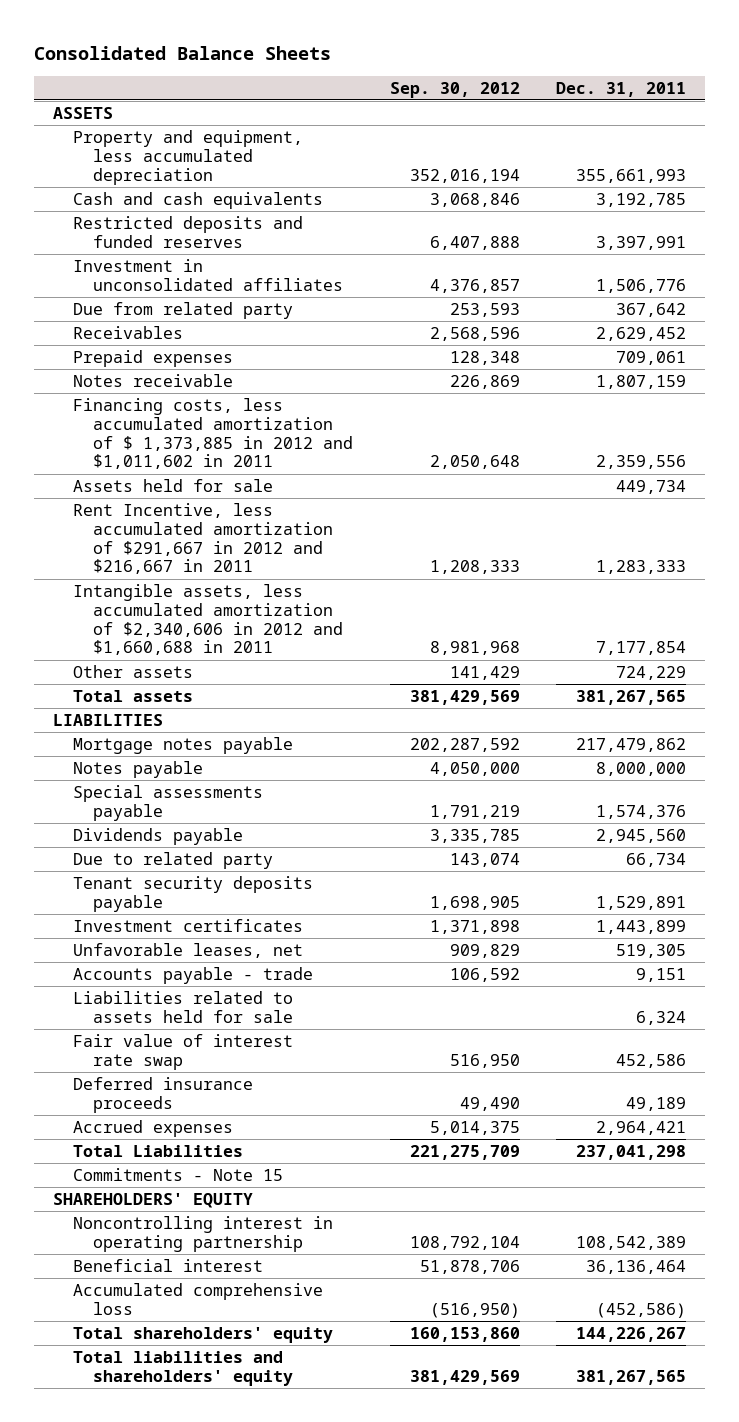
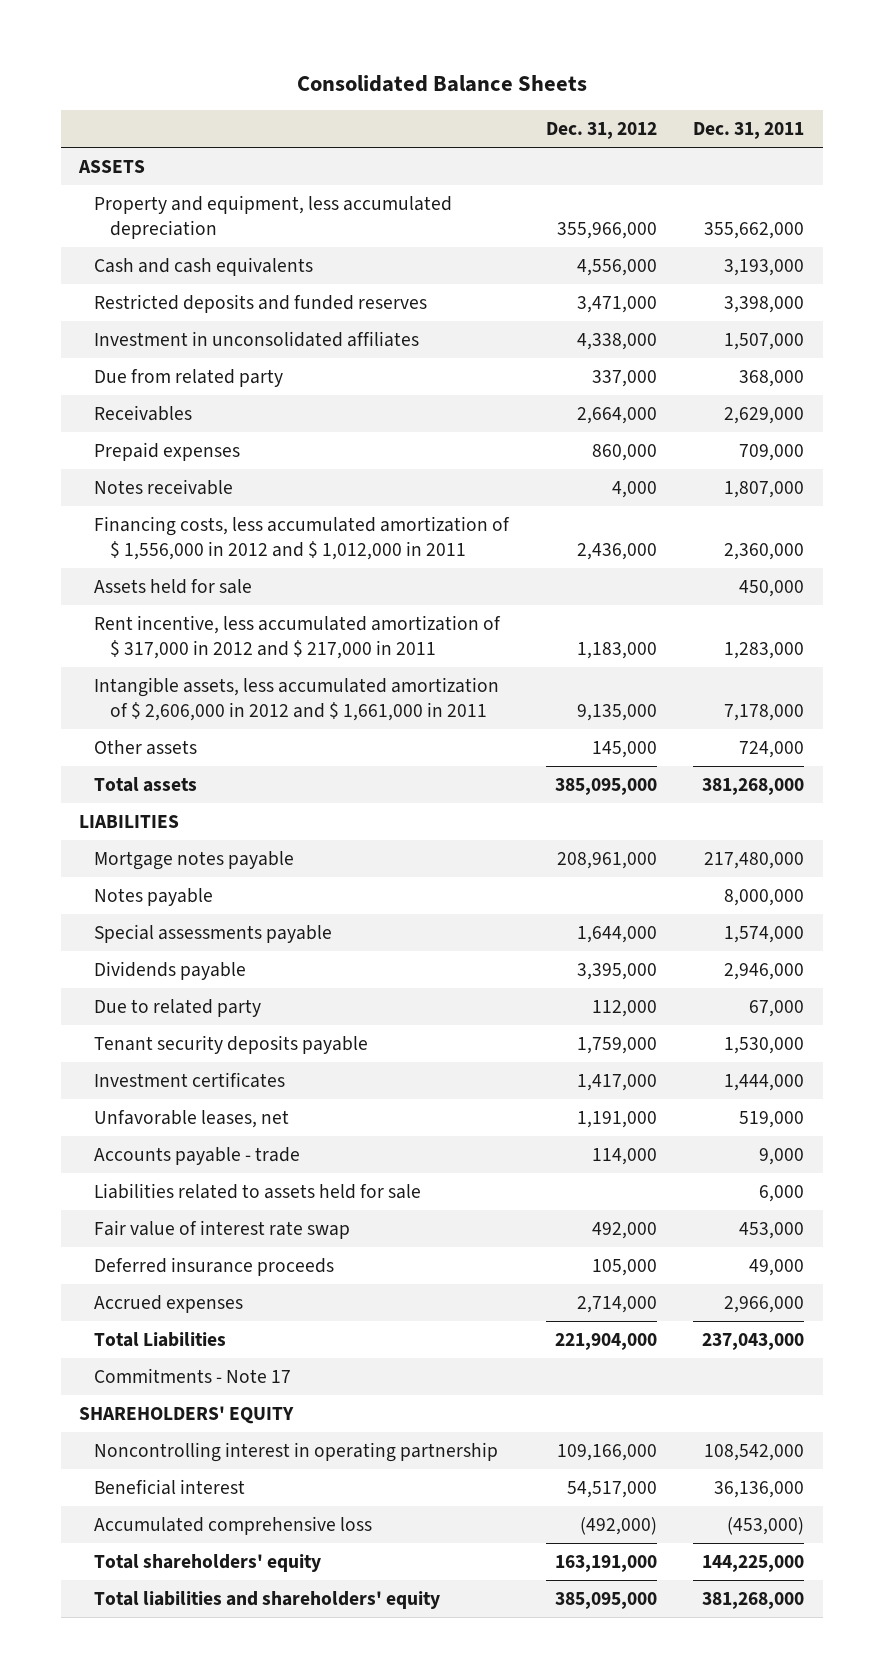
[389,81,520,98] Sep. 30, 2012 -> none
none -> [545,122,657,140] Dec. 31, 2012
[576,168,687,183] 355,661,993 -> [704,222,805,240] 355,662,000
[596,192,687,207] 3,192,785 -> [724,258,805,276] 3,193,000
[596,235,687,250] 3,397,991 -> [724,295,805,313] 3,398,000
[596,278,687,293] 1,506,776 -> [724,332,805,350] 1,507,000
[616,302,687,317] 367,642 -> [739,369,805,387] 368,000
[596,326,687,341] 2,629,452 -> [724,406,805,424] 2,629,000
[616,350,687,365] 709,061 -> [739,443,805,461] 709,000
[596,374,687,389] 1,807,159 -> [724,480,805,498] 1,807,000
[72,397,353,470] Financing costs, less accumulated amortization of $ 1,373,885 in 2012 and $1,011,602 in 2011 -> [94,515,511,561] Financing costs, less accumulated amortization of $ 1,556,000 in 2012 and $ 1,012,000 in 2011
[596,455,687,470] 2,359,556 -> [724,543,805,561] 2,360,000
[616,479,687,494] 449,734 -> [739,579,805,597] 450,000
[72,502,333,575] Rent Incentive, less accumulated amortization of $291,667 in 2012 and $216,667 in 2011 -> [94,614,502,660] Rent incentive, less accumulated amortization of $ 317,000 in 2012 and $ 217,000 in 2011
[596,560,687,575] 1,283,333 -> [724,642,805,660] 1,283,000
[72,583,343,656] Intangible assets, less accumulated amortization of $2,340,606 in 2012 and $1,660,688 in 2011 -> [94,676,500,722] Intangible assets, less accumulated amortization of $ 2,606,000 in 2012 and $ 1,661,000 in 2011
[596,641,687,656] 7,177,854 -> [724,704,805,722] 7,178,000
[616,665,687,680] 724,229 -> [739,740,805,758] 724,000
[576,689,687,705] 381,267,565 -> [702,777,805,795] 381,268,000
[576,737,687,752] 217,479,862 -> [704,851,805,869] 217,480,000
[596,804,687,819] 1,574,376 -> [724,925,805,943] 1,574,000
[596,828,687,843] 2,945,560 -> [724,962,805,980] 2,946,000
[626,852,687,867] 66,734 -> [749,999,805,1017] 67,000
[596,895,687,910] 1,529,891 -> [724,1036,805,1054] 1,530,000
[596,919,687,934] 1,443,899 -> [724,1073,805,1091] 1,444,000
[616,943,687,958] 519,305 -> [739,1110,805,1128] 519,000
[636,967,687,982] 9,151 -> [759,1147,805,1165] 9,000
[636,1010,687,1025] 6,324 -> [759,1184,805,1202] 6,000
[616,1053,687,1068] 452,586 -> [739,1221,805,1239] 453,000
[626,1096,687,1111] 49,189 -> [749,1258,805,1276] 49,000
[596,1120,687,1135] 2,964,421 -> [724,1295,805,1313] 2,966,000
[576,1144,687,1160] 237,041,298 -> [702,1332,805,1350] 237,043,000
[72,1167,283,1181] Commitments - Note 15 -> [94,1367,292,1383] Commitments - Note 17
[576,1235,687,1250] 108,542,389 -> [704,1443,805,1461] 108,542,000
[586,1259,687,1274] 36,136,464 -> [714,1480,805,1498] 36,136,000
[596,1302,687,1318] (452,586) -> [727,1516,805,1535] (453,000)
[576,1326,687,1342] 144,226,267 -> [702,1554,805,1572] 144,225,000
[576,1369,687,1385] 381,267,565 -> [702,1591,805,1609] 381,268,000

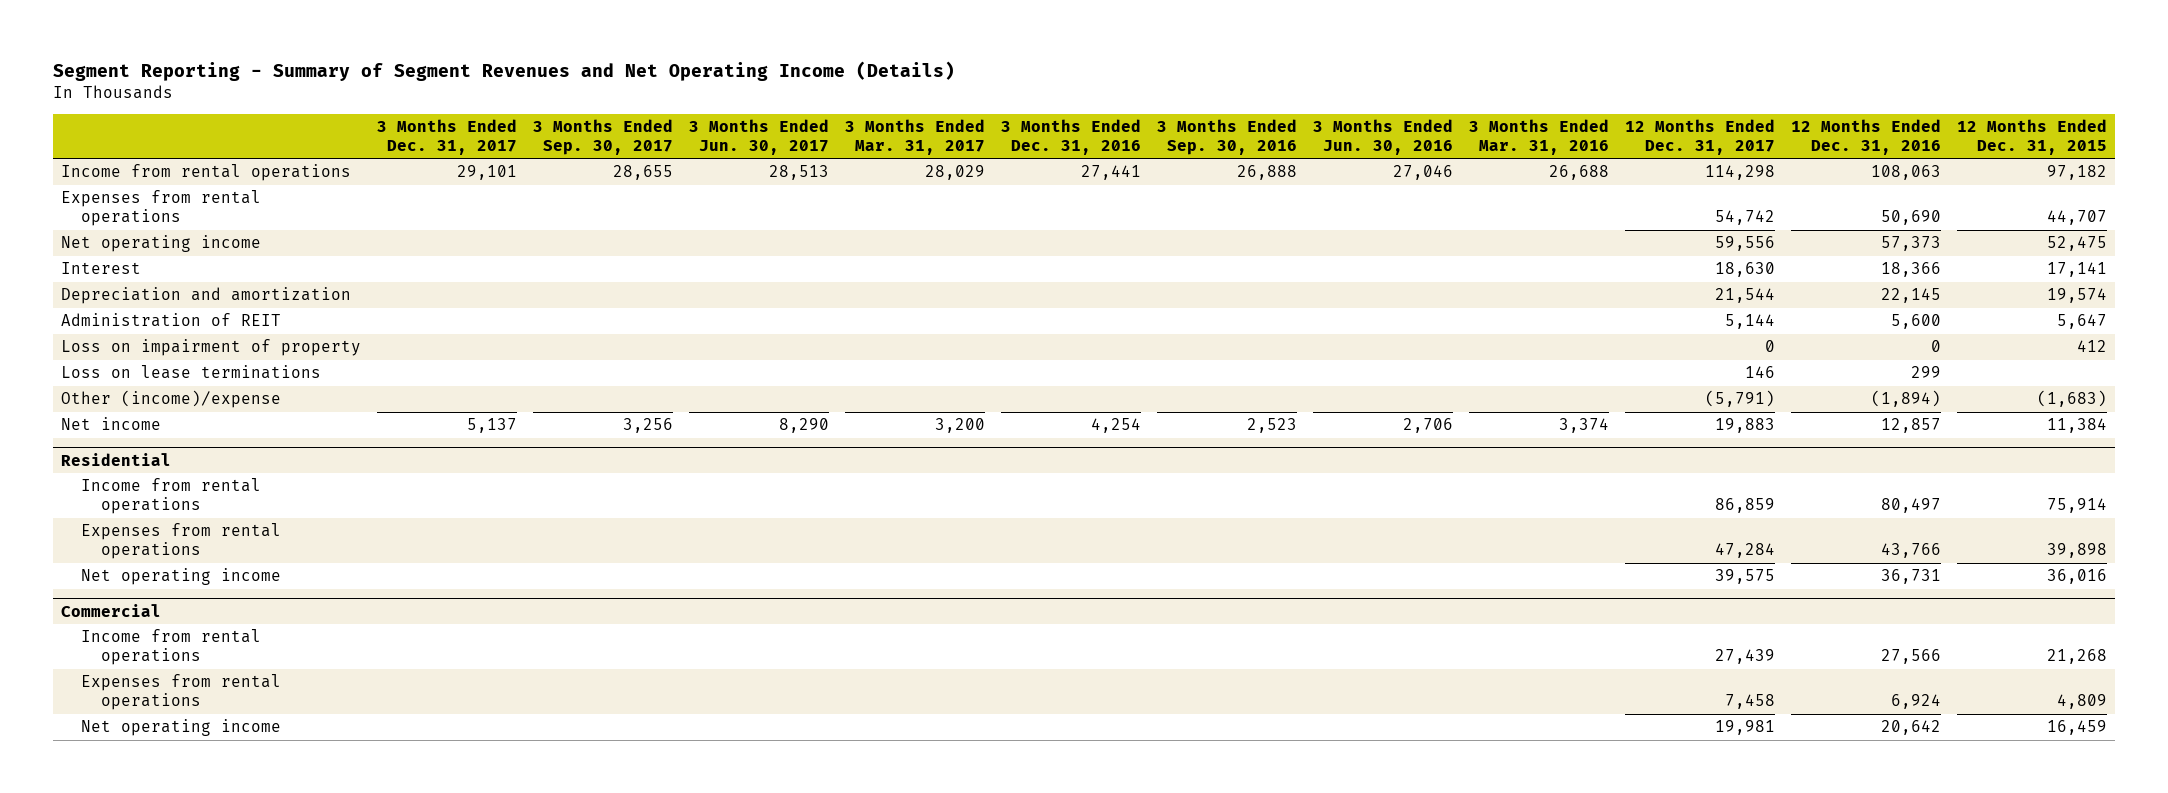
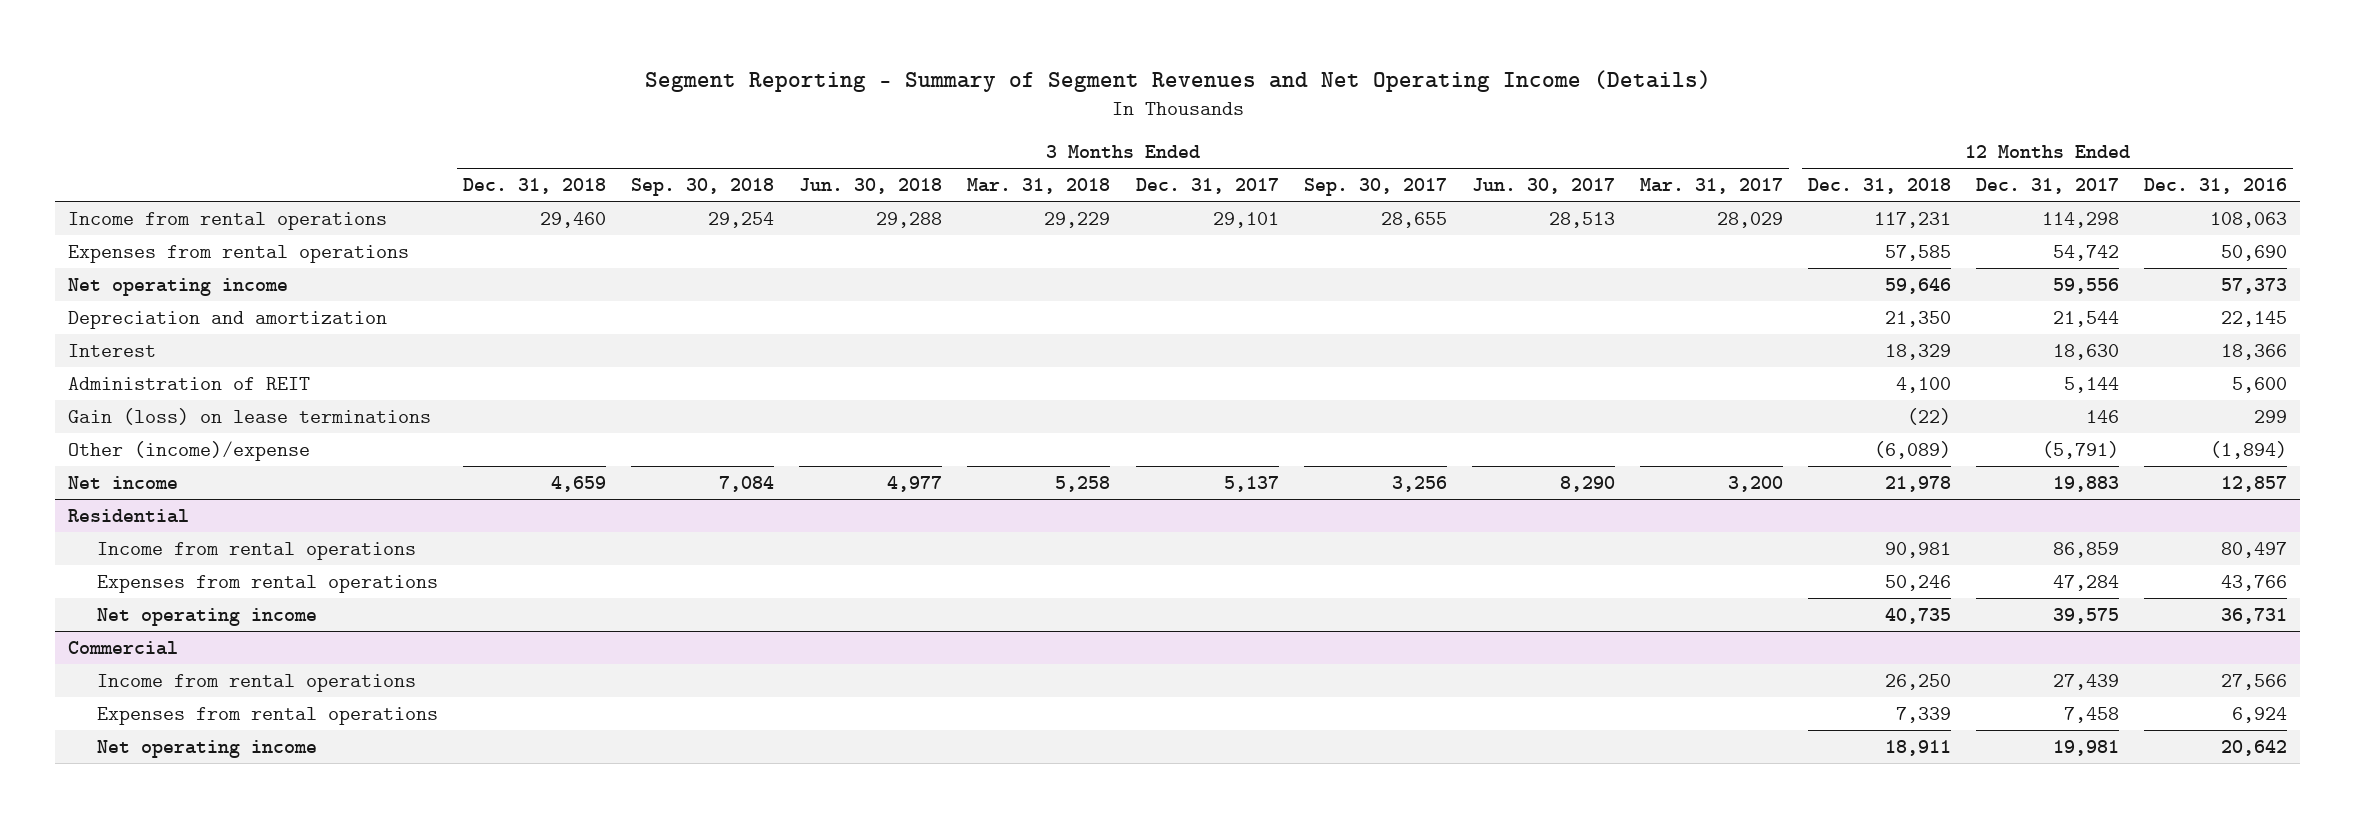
[1001,118,1142,155] 3 Months Ended Dec. 31, 2016 -> none
[1157,118,1298,155] 3 Months Ended Sep. 30, 2016 -> none
[1312,118,1453,155] 3 Months Ended Jun. 30, 2016 -> none
[1468,118,1609,155] 3 Months Ended Mar. 31, 2016 -> none
[1956,118,2107,155] 12 Months Ended Dec. 31, 2015 -> none
none -> [463,177,607,194] Dec. 31, 2018
none -> [631,177,775,196] Sep. 30, 2018
none -> [799,177,943,194] Jun. 30, 2018
none -> [967,177,1111,194] Mar. 31, 2018
none -> [1807,177,1951,194] Dec. 31, 2018
[61,262,142,275] Interest -> [67,343,156,357] Interest
[61,339,362,357] Loss on impairment of property -> none
[61,365,322,380] Loss on lease terminations -> [67,407,431,425] Gain (loss) on lease terminations

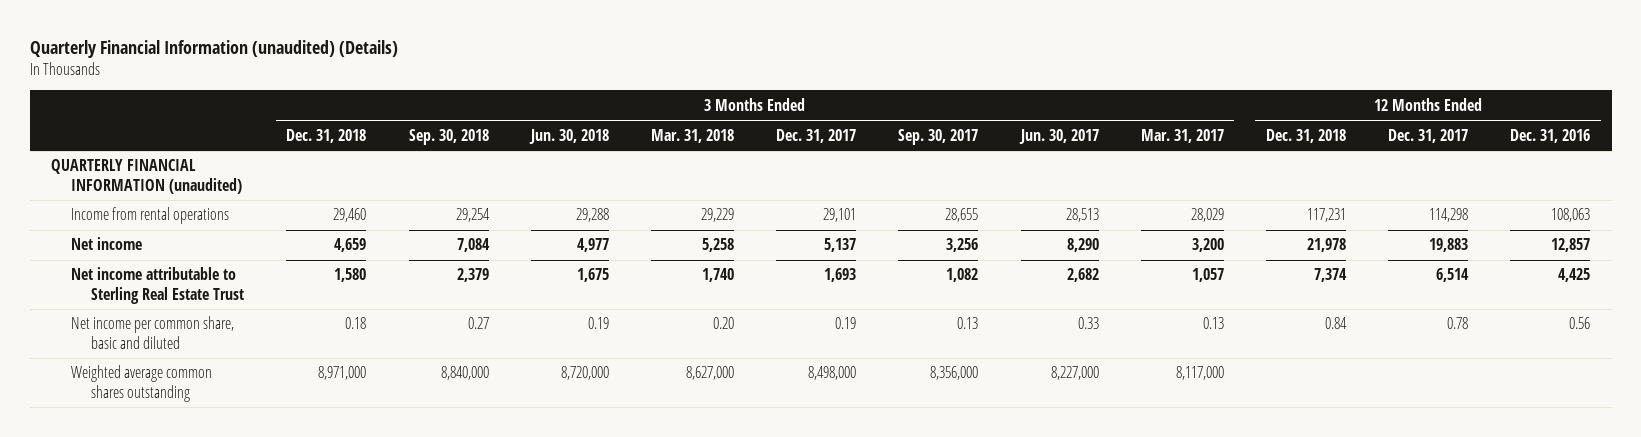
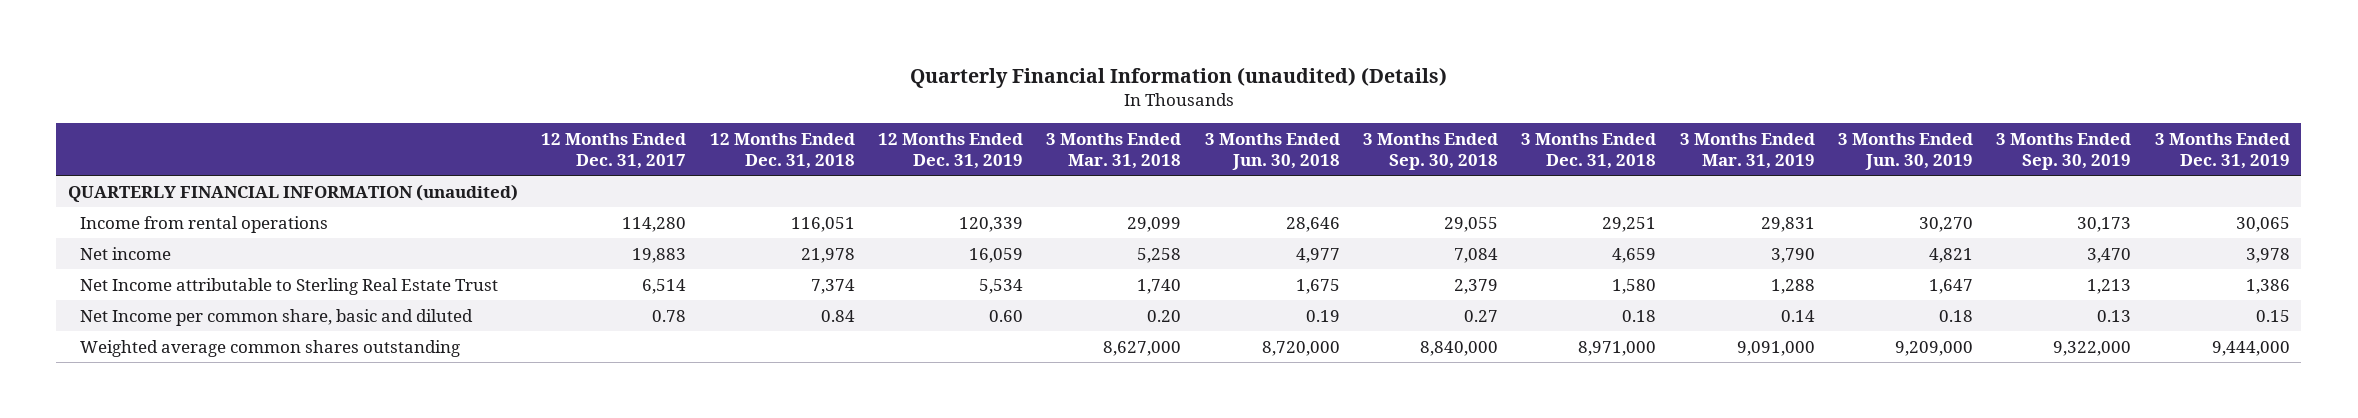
[776,128,857,143] Dec. 31, 2017 -> none
[898,128,979,145] Sep. 30, 2017 -> none
[1018,128,1099,144] Jun. 30, 2017 -> none
[1140,128,1224,143] Mar. 31, 2017 -> none
[1510,128,1591,143] Dec. 31, 2016 -> none
none -> [878,133,1024,169] 12 Months Ended Dec. 31, 2019
none -> [1679,133,1815,169] 3 Months Ended Mar. 31, 2019
none -> [1837,133,1973,170] 3 Months Ended Jun. 30, 2019
none -> [1996,133,2132,170] 3 Months Ended Sep. 30, 2019
none -> [2154,133,2290,169] 3 Months Ended Dec. 31, 2019
[333,208,367,223] 29,460 -> [1602,216,1657,232] 29,251
[455,208,490,223] 29,254 -> [1444,216,1499,232] 29,055
[575,208,609,223] 29,288 -> [1285,216,1340,232] 28,646
[700,208,734,223] 29,229 -> [1127,216,1182,232] 29,099
[1307,208,1347,223] 117,231 -> [790,216,855,232] 116,051
[1429,208,1469,223] 114,298 -> [622,216,687,232] 114,280
[70,267,245,304] Net income attributable to Sterling Real Estate Trust -> [80,277,499,295] Net Income attributable to Sterling Real Estate Trust
[70,316,234,349] Net income per common share, basic and diluted -> [80,308,474,326] Net Income per common share, basic and diluted

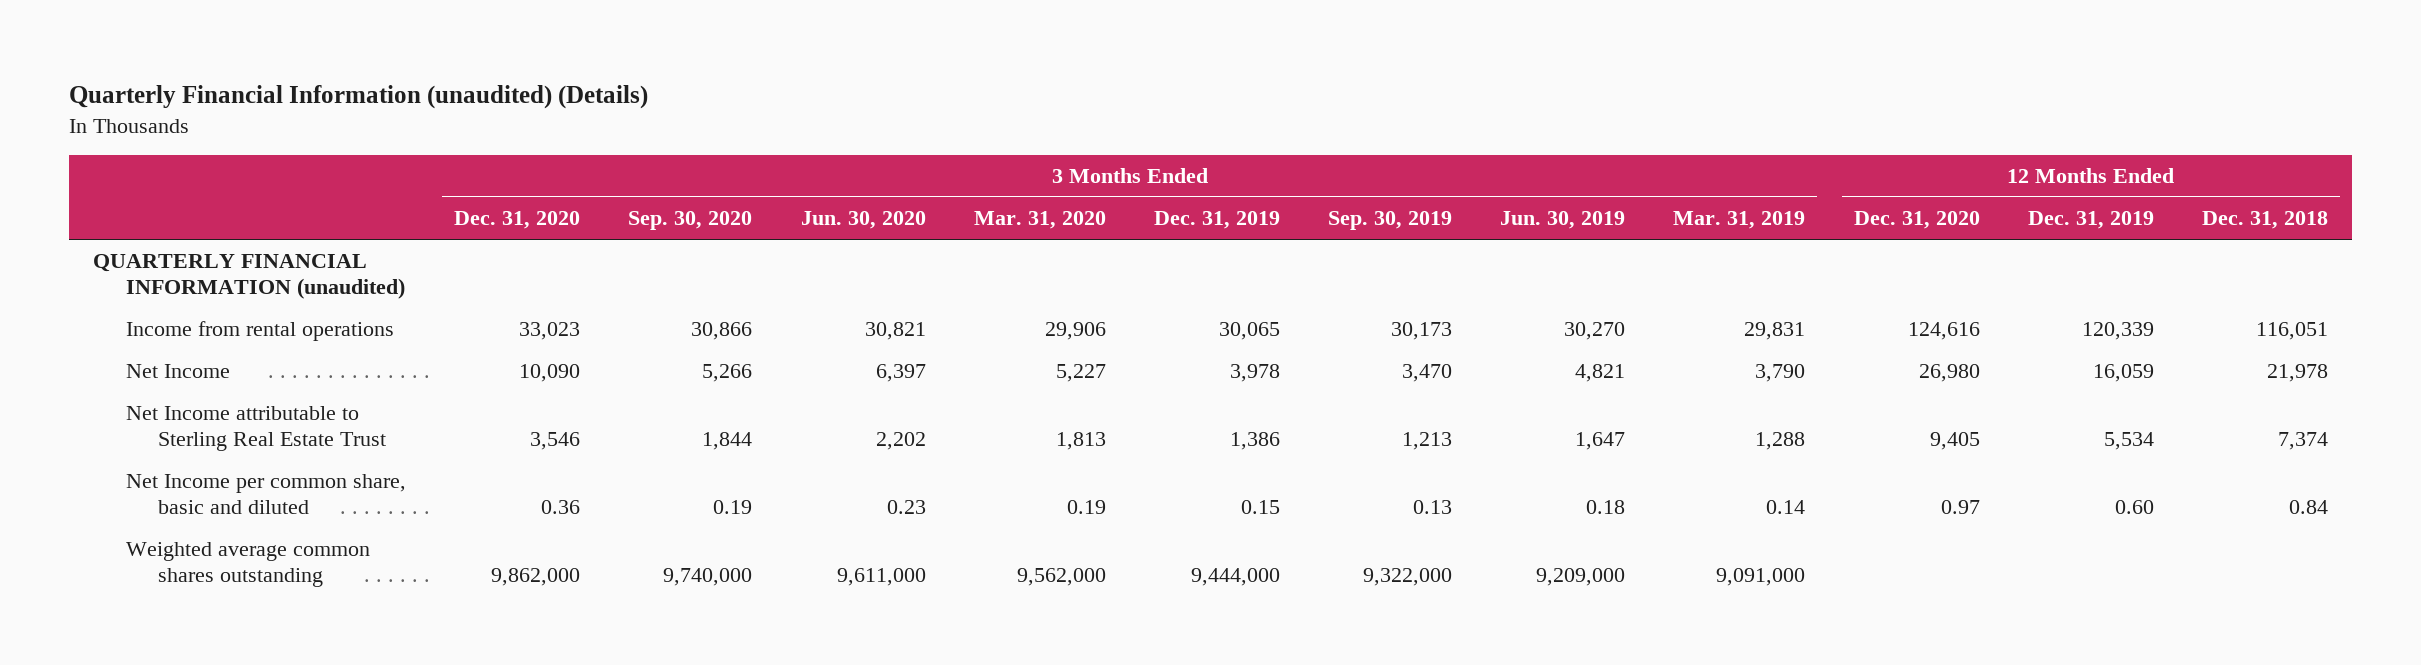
[541,133,687,169] 12 Months Ended Dec. 31, 2017 -> none
[1046,133,1182,169] 3 Months Ended Mar. 31, 2018 -> none
[1204,133,1340,170] 3 Months Ended Jun. 30, 2018 -> none
[1363,133,1499,170] 3 Months Ended Sep. 30, 2018 -> none
[1521,133,1657,169] 3 Months Ended Dec. 31, 2018 -> none
none -> [454,211,581,230] Dec. 31, 2020
none -> [628,211,753,231] Sep. 30, 2020
none -> [800,211,926,230] Jun. 30, 2020
none -> [973,211,1106,230] Mar. 31, 2020
none -> [1853,211,1980,230] Dec. 31, 2020
[80,246,172,260] Net income -> [125,364,230,379] Net Income

